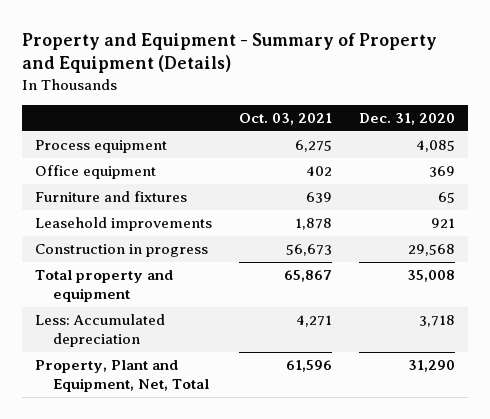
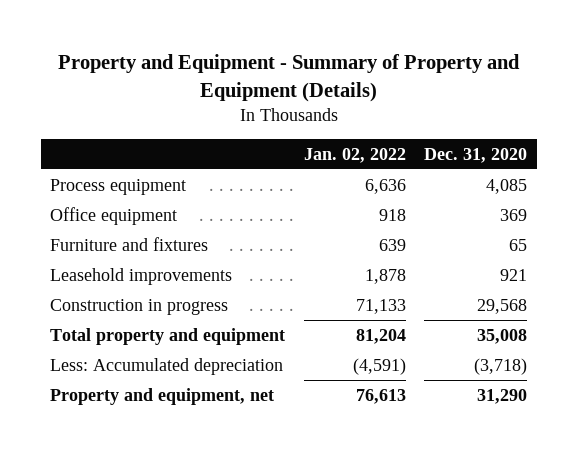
[239,112,333,125] Oct. 03, 2021 -> none
none -> [303,147,406,163] Jan. 02, 2022
[418,315,455,328] 3,718 -> [474,357,528,375] (3,718)
[35,360,210,392] Property, Plant and Equipment, Net, Total -> [49,387,274,405] Property and equipment, net

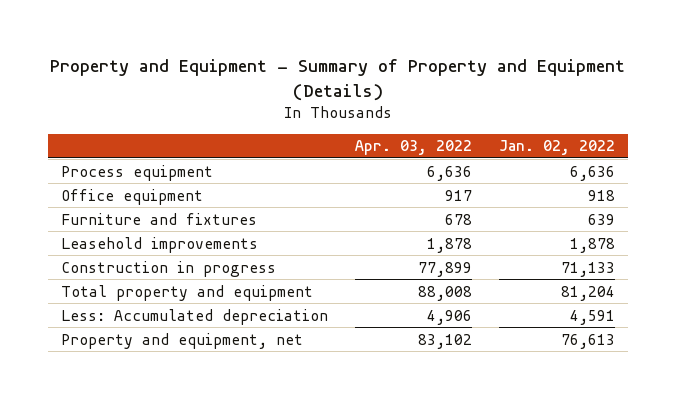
[424,147,528,163] Dec. 31, 2020 -> none
none -> [354,140,472,156] Apr. 03, 2022
[352,357,406,375] (4,591) -> [569,309,615,325] 4,591

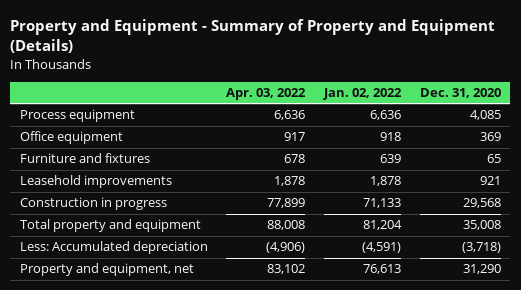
none -> [419,88,501,99] Dec. 31, 2020
[426,309,472,325] 4,906 -> [266,242,306,254] (4,906)
[569,309,615,325] 4,591 -> [362,242,402,254] (4,591)

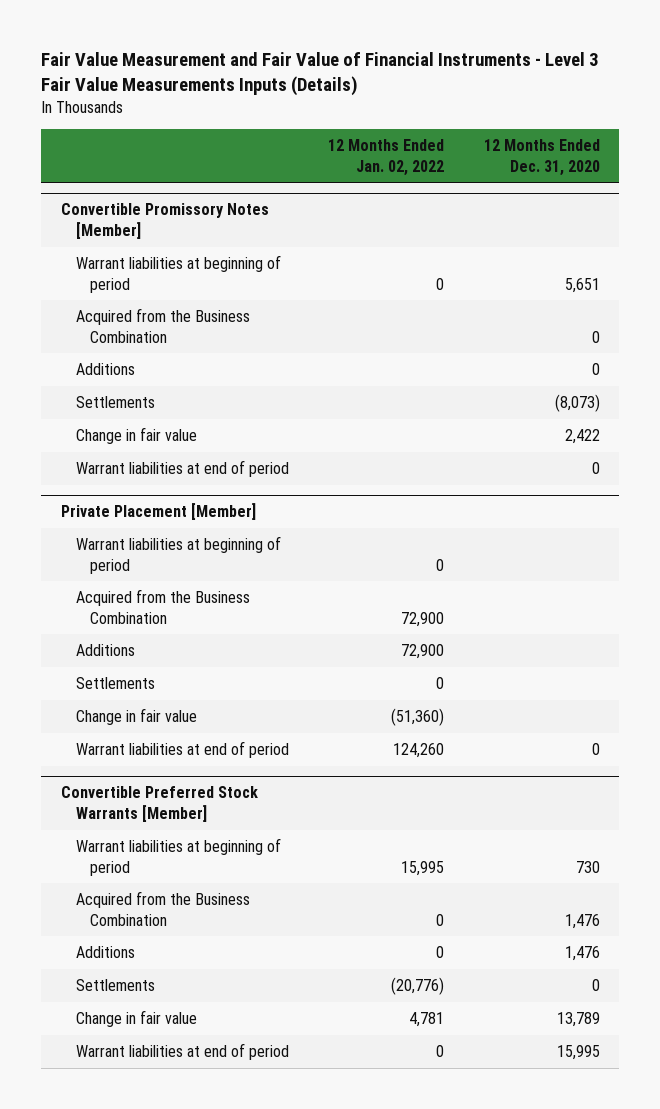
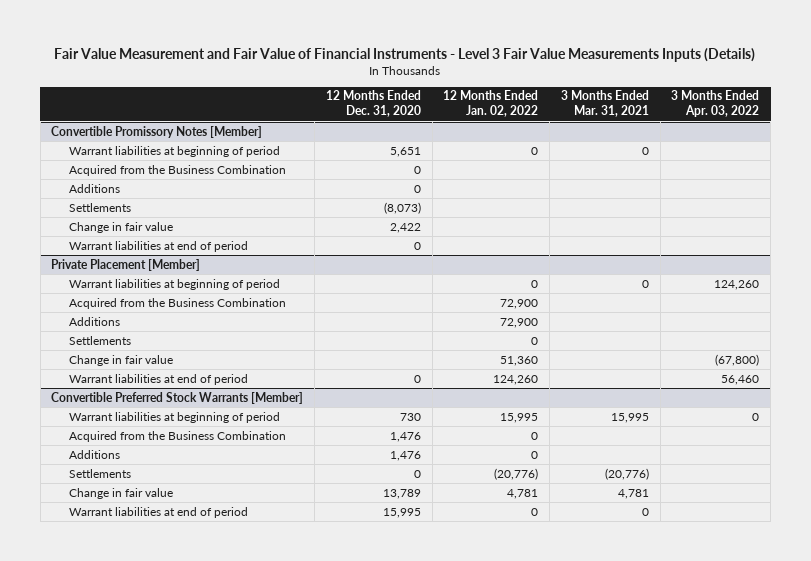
none -> [560,90,649,118] 3 Months Ended Mar. 31, 2021
none -> [671,90,760,118] 3 Months Ended Apr. 03, 2022
[391,708,445,727] (51,360) -> [500,355,539,366] 51,360

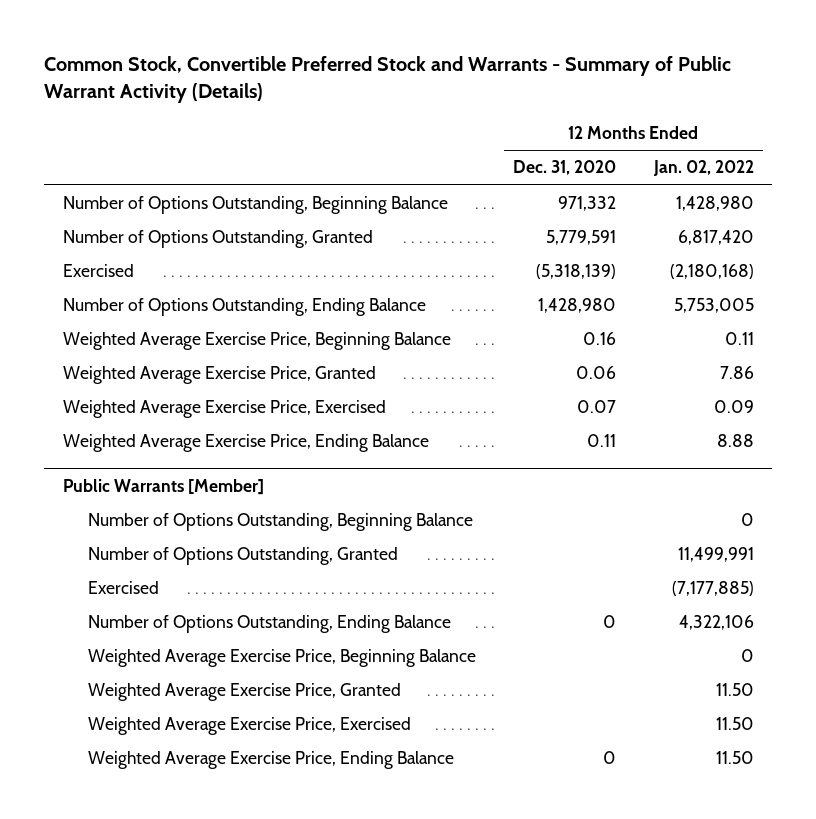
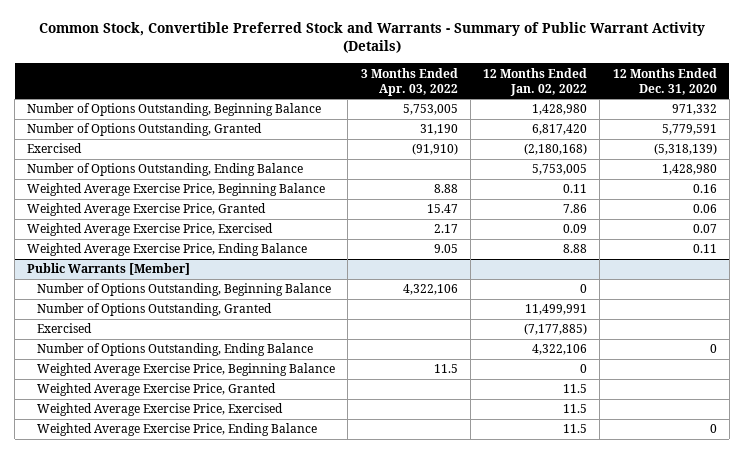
none -> [360,67,458,96] 3 Months Ended Apr. 03, 2022
[715,683,754,697] 11.50 -> [563,384,588,394] 11.5
[715,717,754,731] 11.50 -> [563,404,588,414] 11.5
[715,751,754,765] 11.50 -> [563,424,588,434] 11.5

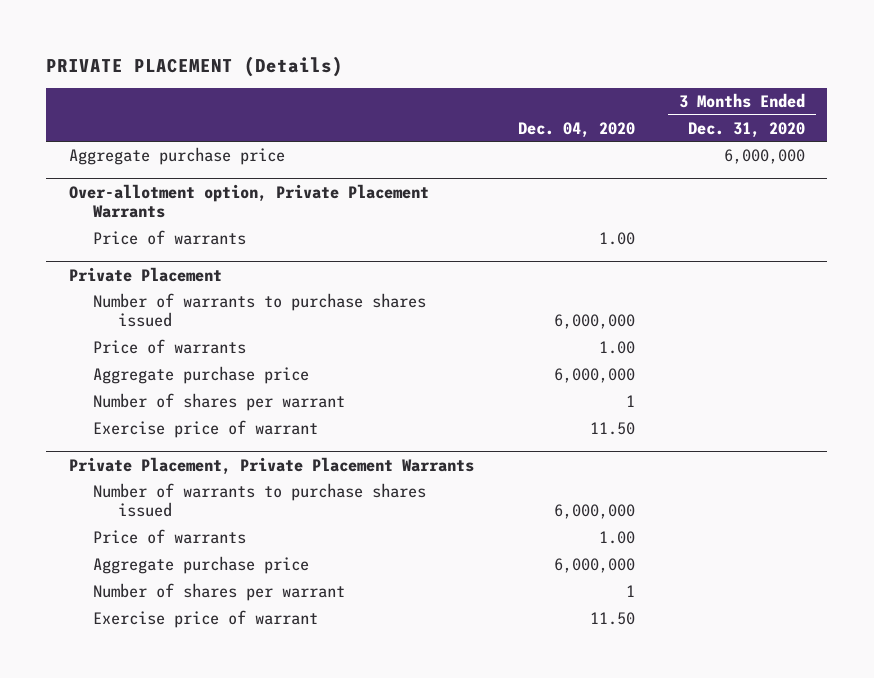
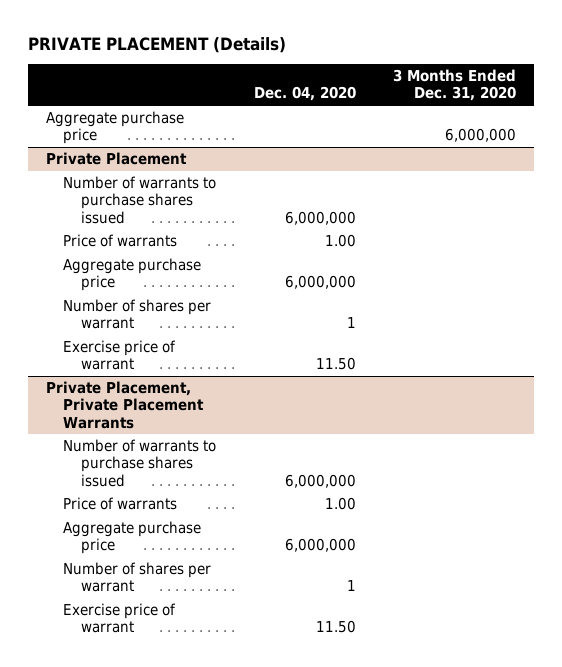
[68,183,429,219] Over-allotment option, Private Placement Warrants -> none
[93,229,247,245] Price of warrants -> none

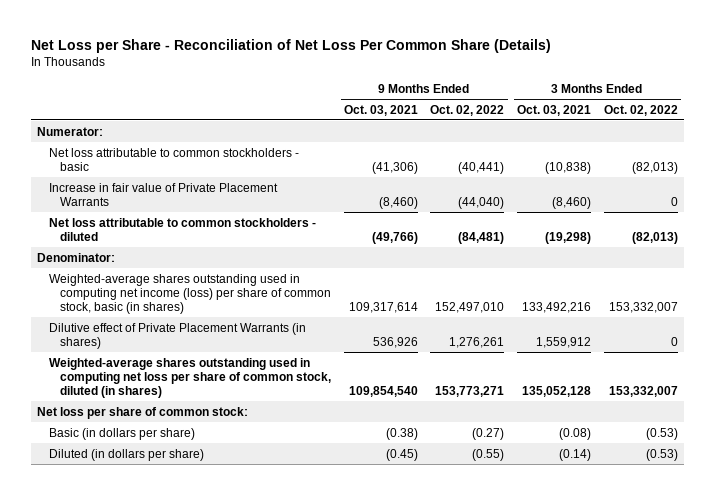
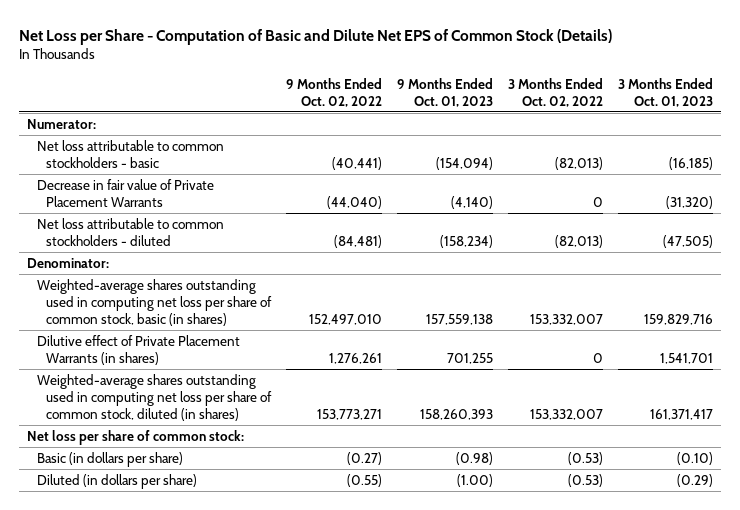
[30,38,551,53] Net Loss per Share - Reconciliation of Net Loss Per Common Share (Details) -> [19,28,613,45] Net Loss per Share - Computation of Basic and Dilute Net EPS of Common Stock (Details)
[343,104,418,116] Oct. 03, 2021 -> none
[516,104,591,116] Oct. 03, 2021 -> none
none -> [397,77,494,107] 9 Months Ended Oct. 01, 2023
none -> [618,77,714,107] 3 Months Ended Oct. 01, 2023
[48,182,278,206] Increase in fair value of Private Placement Warrants -> [36,178,214,207] Decrease in fair value of Private Placement Warrants
[48,273,332,314] Weighted-average shares outstanding used in computing net income (loss) per share of common stock, basic (in shares) -> [36,278,273,326] Weighted-average shares outstanding used in computing net loss per share of common stock, basic (in shares)

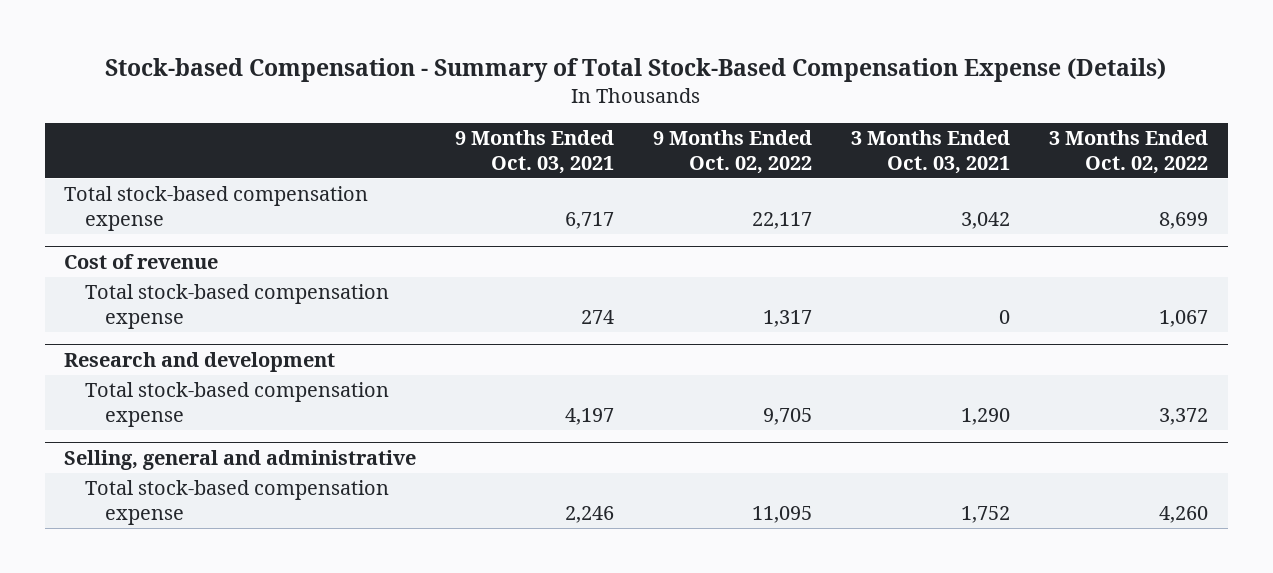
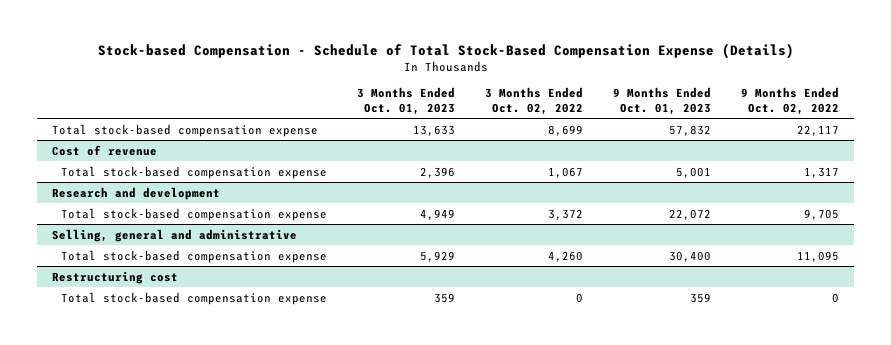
[105,57,1167,82] Stock-based Compensation - Summary of Total Stock-Based Compensation Expense (Details) -> [97,43,794,60] Stock-based Compensation - Schedule of Total Stock-Based Compensation Expense (Details)
[455,129,615,174] 9 Months Ended Oct. 03, 2021 -> none
[851,129,1011,174] 3 Months Ended Oct. 03, 2021 -> none
none -> [356,87,455,115] 3 Months Ended Oct. 01, 2023
none -> [612,87,711,115] 9 Months Ended Oct. 01, 2023
none -> [52,270,179,284] Restructuring cost
none -> [60,291,327,305] Total stock-based compensation expense

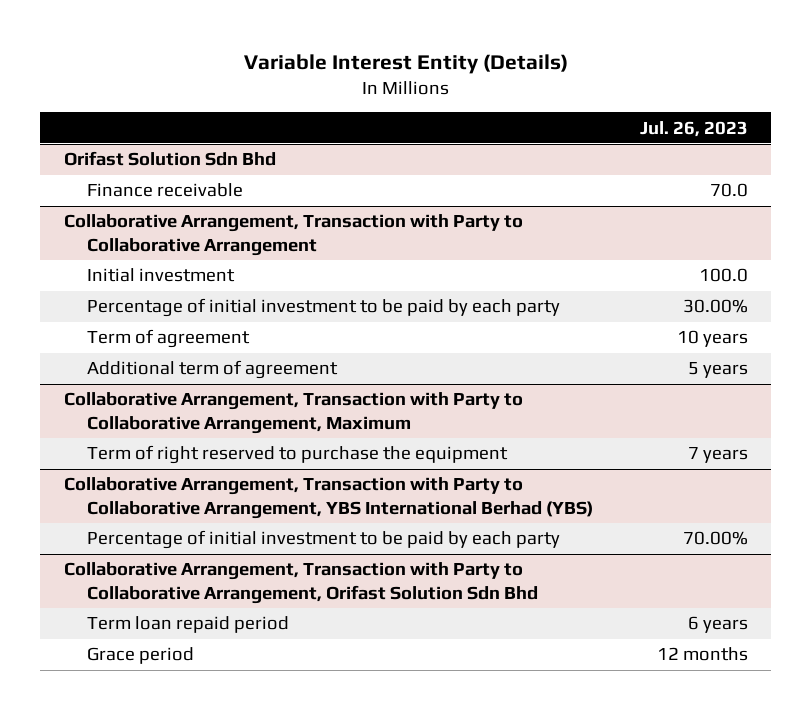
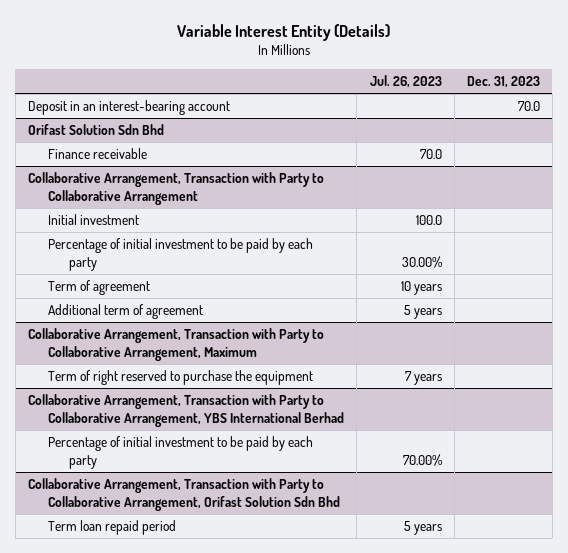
none -> [466,76,540,89] Dec. 31, 2023
none -> [28,100,231,116] Deposit in an interest-bearing account
[63,477,593,519] Collaborative Arrangement, Transaction with Party to Collaborative Arrangement, YBS International Berhad (YBS) -> [28,394,345,427] Collaborative Arrangement, Transaction with Party to Collaborative Arrangement, YBS International Berhad
[86,647,194,665] Grace period -> none
[687,616,748,634] 6 years -> [403,521,442,536] 5 years

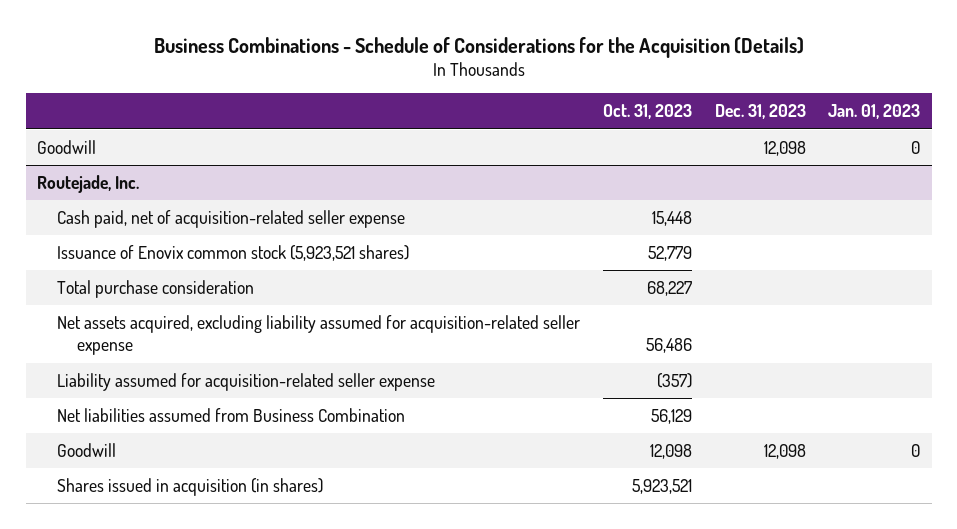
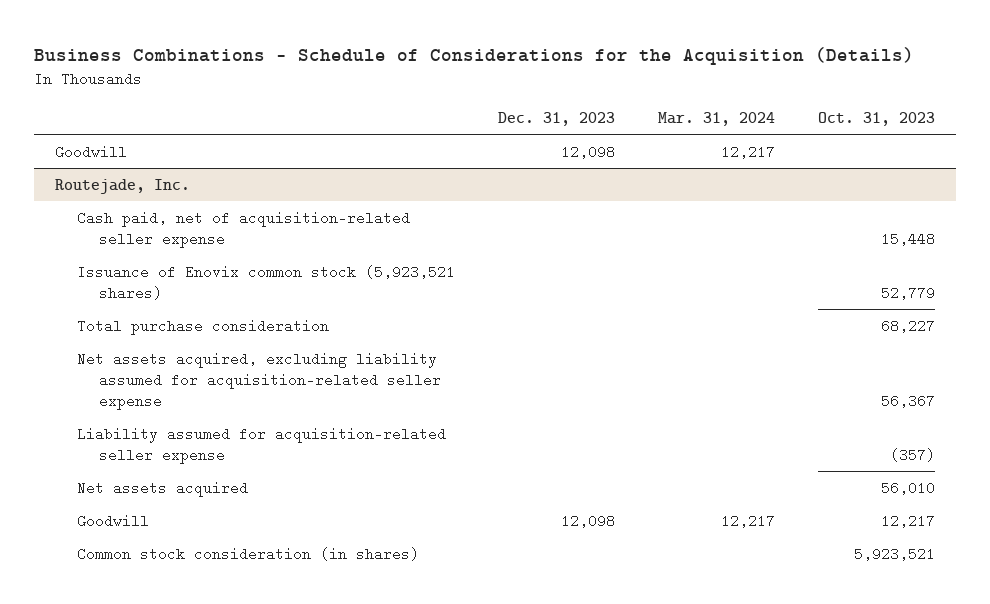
[828,104,921,120] Jan. 01, 2023 -> none
none -> [657,111,775,126] Mar. 31, 2024
[645,338,692,354] 56,486 -> [880,394,935,409] 56,367
[57,408,406,423] Net liabilities assumed from Business Combination -> none
none -> [77,480,249,497] Net assets acquired
[649,444,692,460] 12,098 -> [880,513,935,528] 12,217
[57,478,324,497] Shares issued in acquisition (in shares) -> [77,546,420,561] Common stock consideration (in shares)

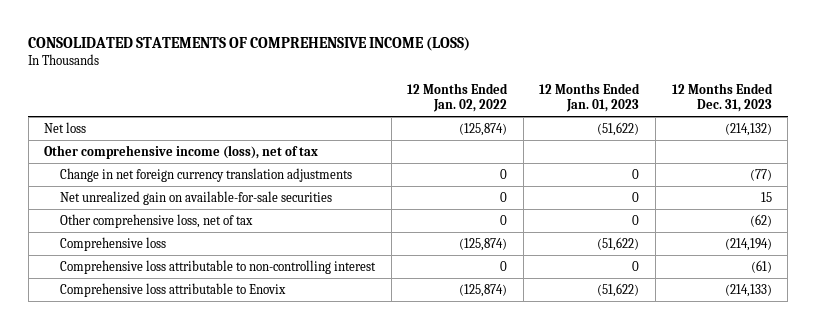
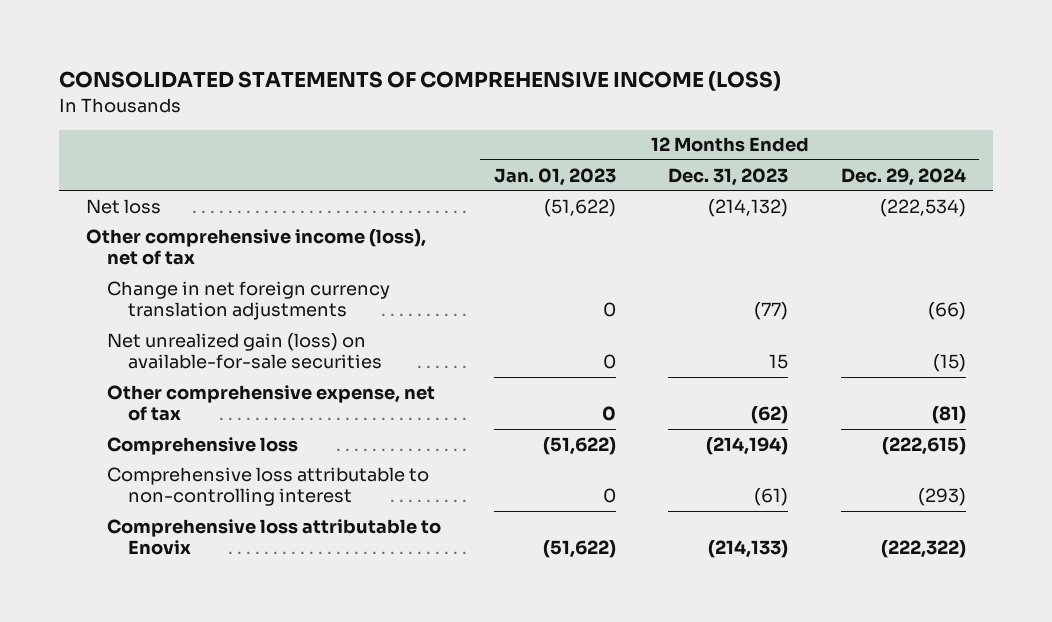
[407,82,509,112] 12 Months Ended Jan. 02, 2022 -> none
none -> [841,167,967,186] Dec. 29, 2024
[59,190,332,205] Net unrealized gain on available-for-sale securities -> [106,332,382,370] Net unrealized gain (loss) on available-for-sale securities
[59,213,253,228] Other comprehensive loss, net of tax -> [106,384,435,422] Other comprehensive expense, net of tax

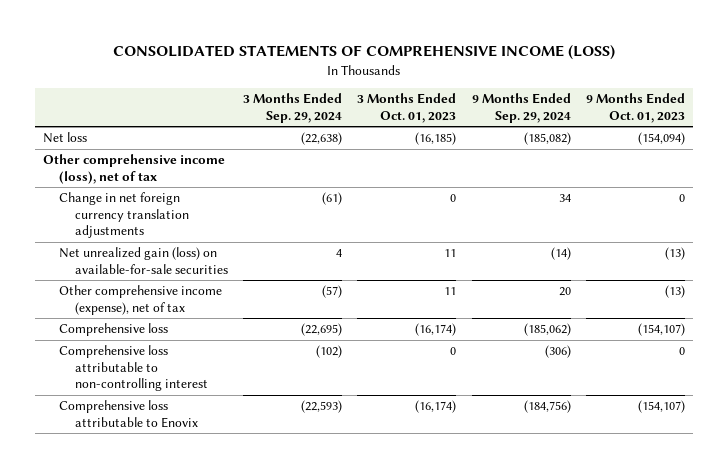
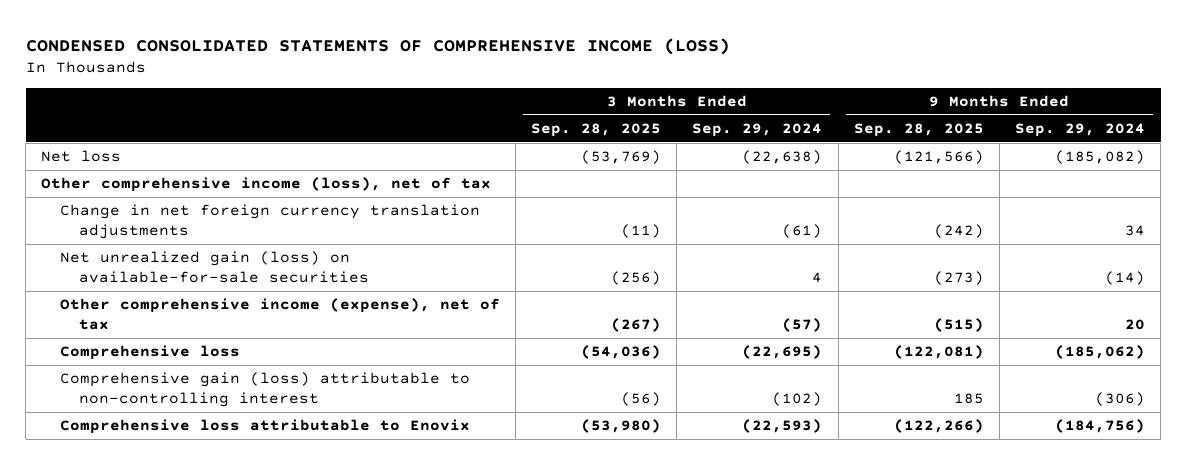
[113,45,616,61] CONSOLIDATED STATEMENTS OF COMPREHENSIVE INCOME (LOSS) -> [25,37,730,55] CONDENSED CONSOLIDATED STATEMENTS OF COMPREHENSIVE INCOME (LOSS)
[357,93,457,123] 3 Months Ended Oct. 01, 2023 -> none
[585,93,685,123] 9 Months Ended Oct. 01, 2023 -> none
none -> [531,122,662,137] Sep. 28, 2025
none -> [853,122,984,137] Sep. 28, 2025
[58,345,208,392] Comprehensive loss attributable to non-controlling interest -> [60,372,471,408] Comprehensive gain (loss) attributable to non-controlling interest

